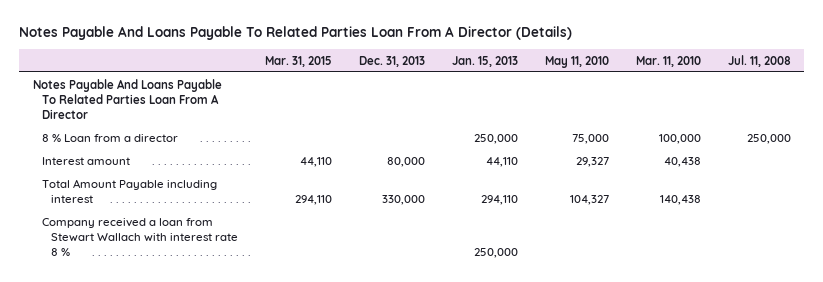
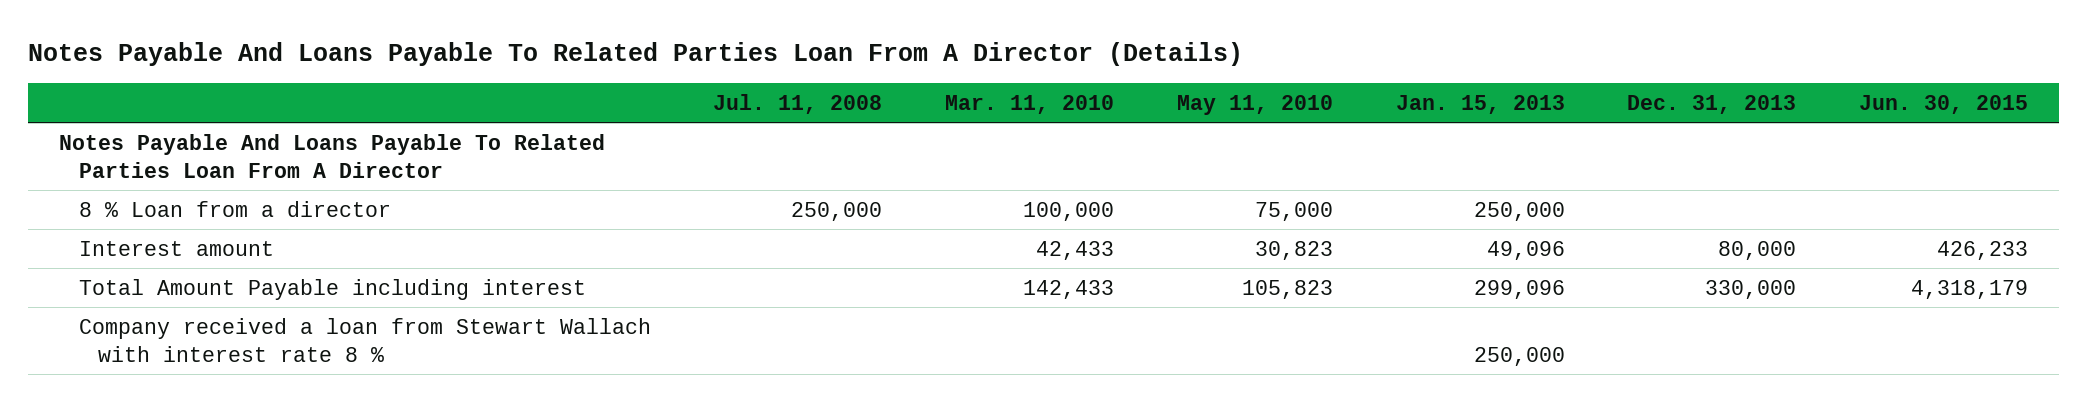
[264,55,332,67] Mar. 31, 2015 -> none
none -> [1859,94,2029,114] Jun. 30, 2015
[485,156,518,167] 44,110 -> [1486,240,1565,260] 49,096
[575,156,609,167] 29,327 -> [1254,240,1333,260] 30,823
[663,156,701,167] 40,438 -> [1036,240,1115,260] 42,433
[480,194,518,205] 294,110 -> [1473,279,1565,299] 299,096
[569,194,609,205] 104,327 -> [1241,279,1333,299] 105,823
[659,194,701,205] 140,438 -> [1023,279,1115,299] 142,433

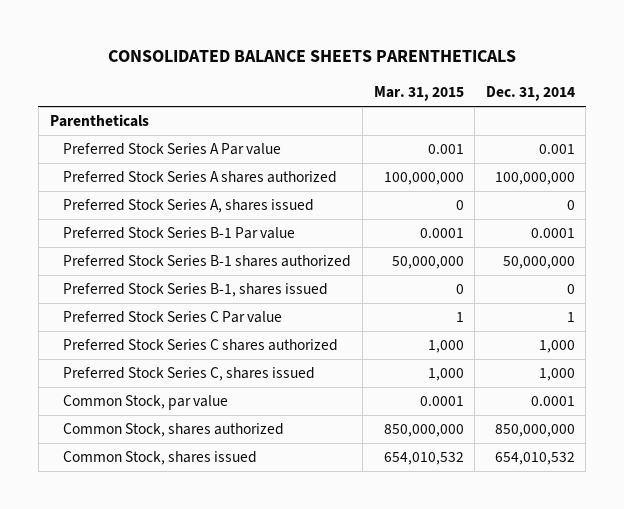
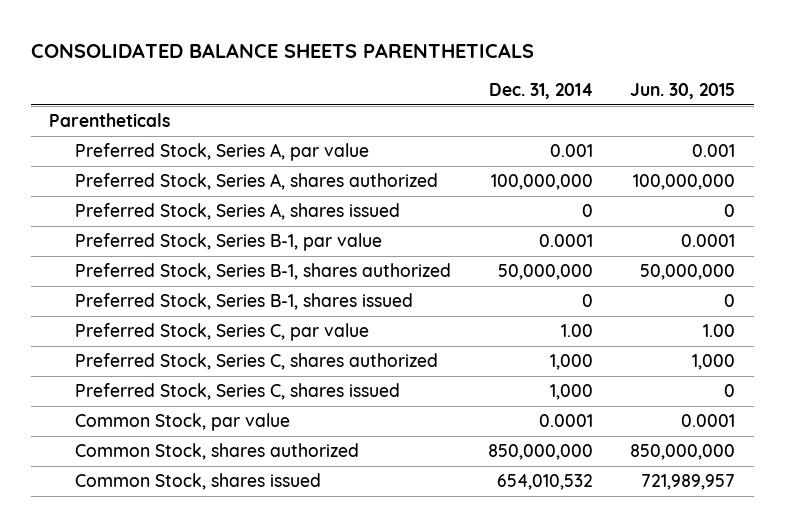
[373,86,464,102] Mar. 31, 2015 -> none
none -> [630,83,736,100] Jun. 30, 2015
[63,143,282,156] Preferred Stock Series A Par value -> [75,143,370,162] Preferred Stock, Series A, par value
[63,171,338,184] Preferred Stock Series A shares authorized -> [75,173,439,191] Preferred Stock, Series A, shares authorized
[63,199,315,214] Preferred Stock Series A, shares issued -> [75,203,401,221] Preferred Stock, Series A, shares issued
[63,227,296,240] Preferred Stock Series B-1 Par value -> [75,233,383,252] Preferred Stock, Series B-1, par value
[63,255,352,268] Preferred Stock Series B-1 shares authorized -> [75,263,452,281] Preferred Stock, Series B-1, shares authorized
[63,283,329,298] Preferred Stock Series B-1, shares issued -> [75,293,414,311] Preferred Stock, Series B-1, shares issued
[63,311,283,324] Preferred Stock Series C Par value -> [75,323,370,342] Preferred Stock, Series C, par value
[566,312,575,323] 1 -> [561,324,594,338] 1.00
[63,339,339,352] Preferred Stock Series C shares authorized -> [75,353,439,371] Preferred Stock, Series C, shares authorized
[63,367,316,382] Preferred Stock Series C, shares issued -> [75,383,401,401] Preferred Stock, Series C, shares issued

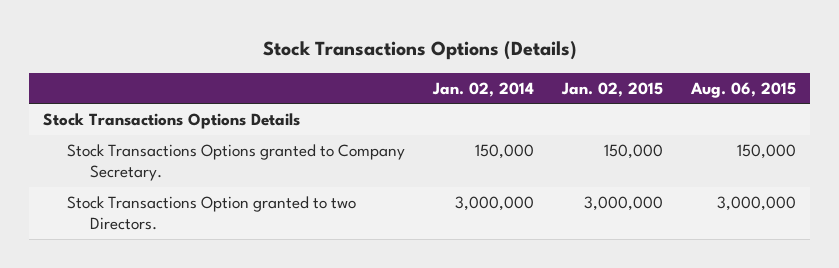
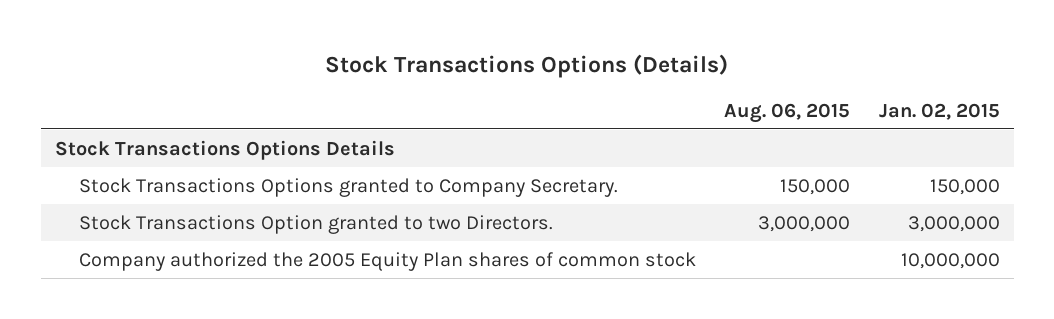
[431,81,534,97] Jan. 02, 2014 -> none
none -> [78,251,696,271] Company authorized the 2005 Equity Plan shares of common stock

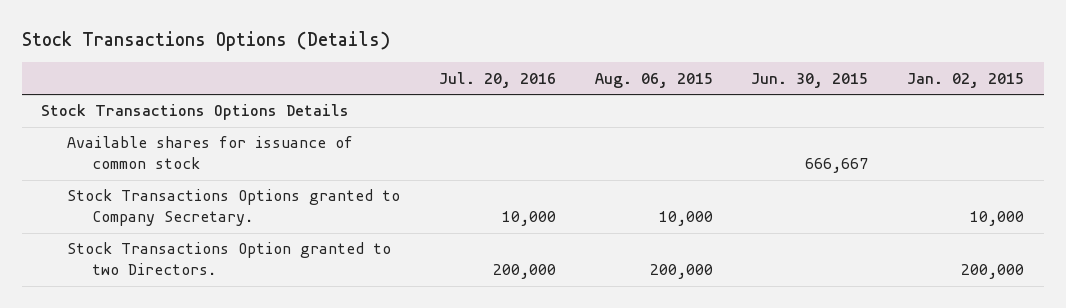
none -> [438,71,556,88] Jul. 20, 2016
none -> [751,72,869,88] Jun. 30, 2015
[78,251,696,271] Company authorized the 2005 Equity Plan shares of common stock -> none
none -> [66,136,353,170] Available shares for issuance of common stock
[780,178,851,195] 150,000 -> [658,211,713,227] 10,000
[929,178,1000,195] 150,000 -> [970,211,1025,227] 10,000
[758,215,851,232] 3,000,000 -> [649,264,713,280] 200,000
[907,215,1000,232] 3,000,000 -> [961,264,1025,280] 200,000

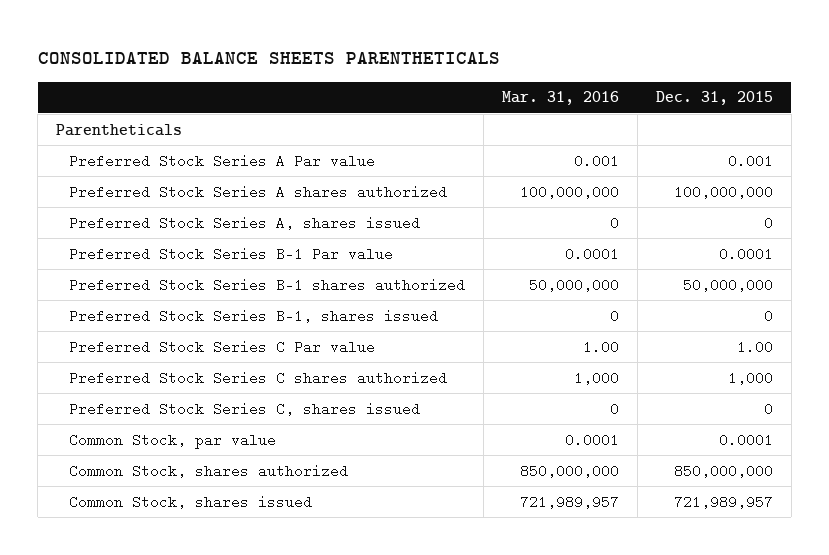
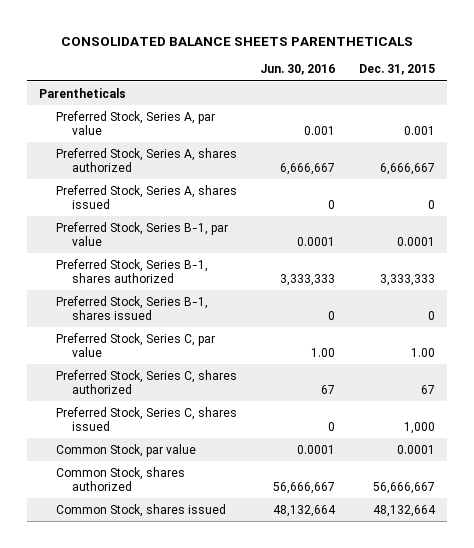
[502,91,620,106] Mar. 31, 2016 -> none
none -> [260,64,336,76] Jun. 30, 2016
[69,153,376,168] Preferred Stock Series A Par value -> [55,110,215,135] Preferred Stock, Series A, par value
[69,184,448,199] Preferred Stock Series A shares authorized -> [55,147,237,172] Preferred Stock, Series A, shares authorized
[673,184,773,199] 100,000,000 -> [380,162,436,175] 6,666,667
[69,215,421,230] Preferred Stock Series A, shares issued -> [55,184,237,209] Preferred Stock, Series A, shares issued
[69,246,394,261] Preferred Stock Series B-1 Par value -> [55,221,228,246] Preferred Stock, Series B-1, par value
[69,277,466,292] Preferred Stock Series B-1 shares authorized -> [55,258,208,283] Preferred Stock, Series B-1, shares authorized
[682,277,773,292] 50,000,000 -> [380,273,436,286] 3,333,333
[69,308,439,323] Preferred Stock Series B-1, shares issued -> [55,295,208,320] Preferred Stock, Series B-1, shares issued
[69,339,376,354] Preferred Stock Series C Par value -> [55,332,215,357] Preferred Stock, Series C, par value
[69,370,448,385] Preferred Stock Series C shares authorized -> [55,369,237,394] Preferred Stock, Series C, shares authorized
[727,370,773,385] 1,000 -> [421,384,436,394] 67
[69,401,421,416] Preferred Stock Series C, shares issued -> [55,406,237,431] Preferred Stock, Series C, shares issued
[763,401,773,416] 0 -> [404,421,436,434] 1,000
[673,463,773,478] 850,000,000 -> [373,481,436,494] 56,666,667
[673,494,773,509] 721,989,957 -> [373,504,437,517] 48,132,664

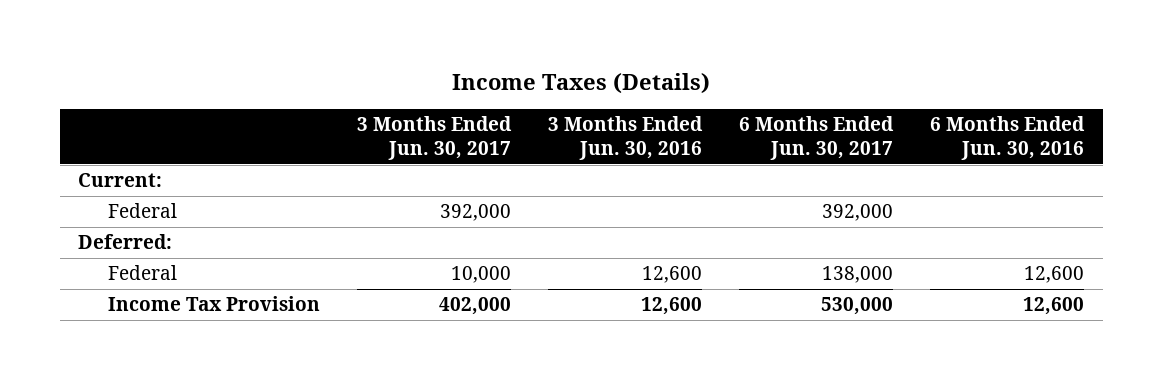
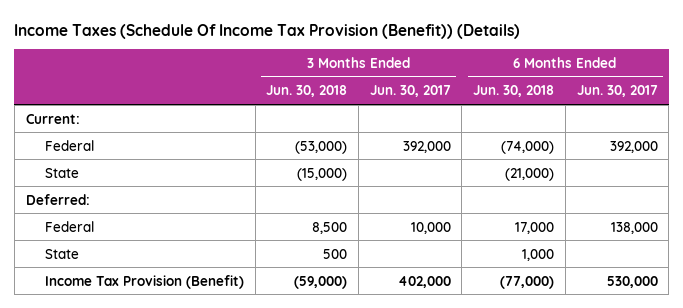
[452,72,711,94] Income Taxes (Details) -> [14,23,521,39] Income Taxes (Schedule Of Income Tax Provision (Benefit)) (Details)
[548,116,704,161] 3 Months Ended Jun. 30, 2016 -> none
[930,116,1086,161] 6 Months Ended Jun. 30, 2016 -> none
none -> [266,85,348,98] Jun. 30, 2018
none -> [473,85,555,98] Jun. 30, 2018
none -> [44,167,79,178] State
none -> [44,248,79,259] State
[107,296,320,312] Income Tax Provision -> [44,274,244,289] Income Tax Provision (Benefit)

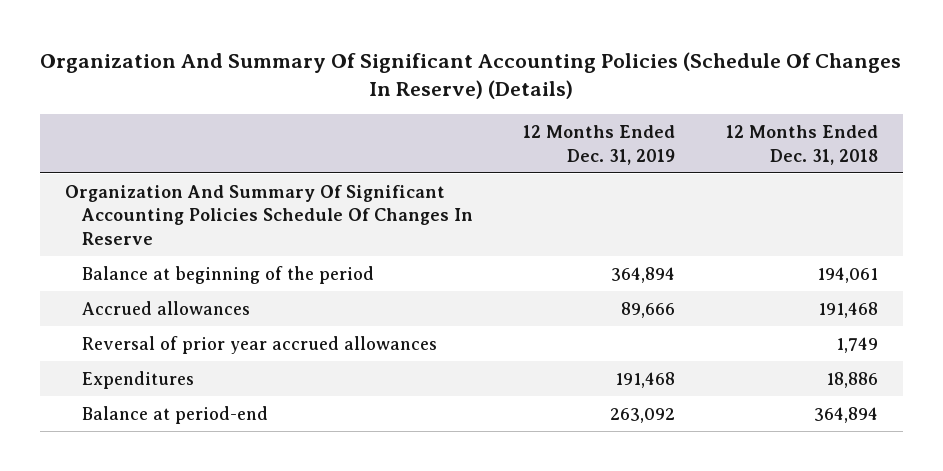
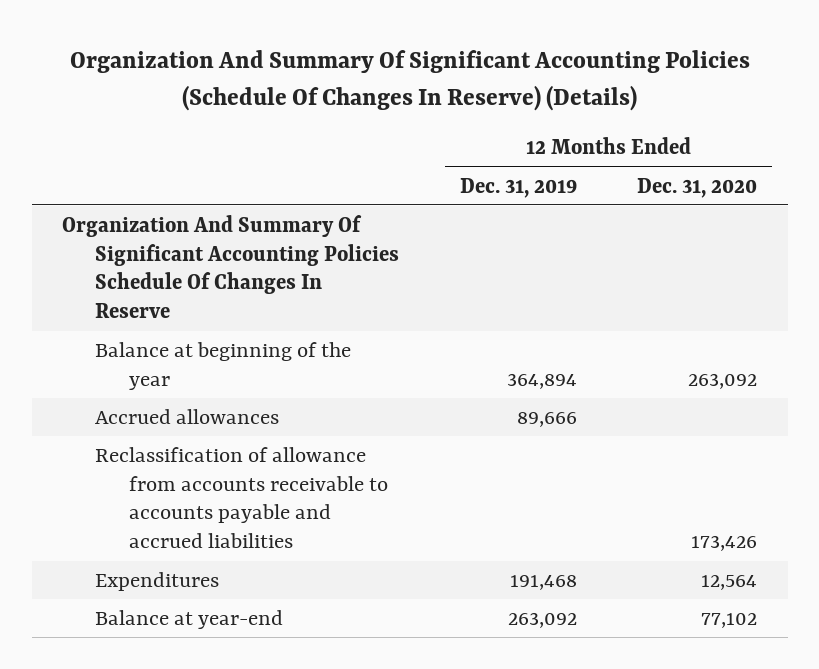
[725,125,878,165] 12 Months Ended Dec. 31, 2018 -> none
none -> [637,177,758,198] Dec. 31, 2020
[81,265,374,284] Balance at beginning of the period -> [95,341,352,390] Balance at beginning of the year
[81,335,437,354] Reversal of prior year accrued allowances -> [95,446,388,549] Reclassification of allowance from accounts receivable to accounts payable and accrued liabilities
[81,405,268,424] Balance at period-end -> [95,609,284,629] Balance at year-end

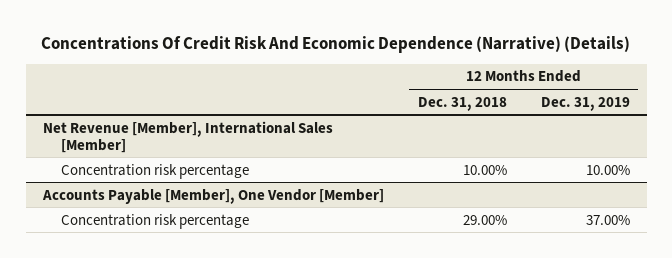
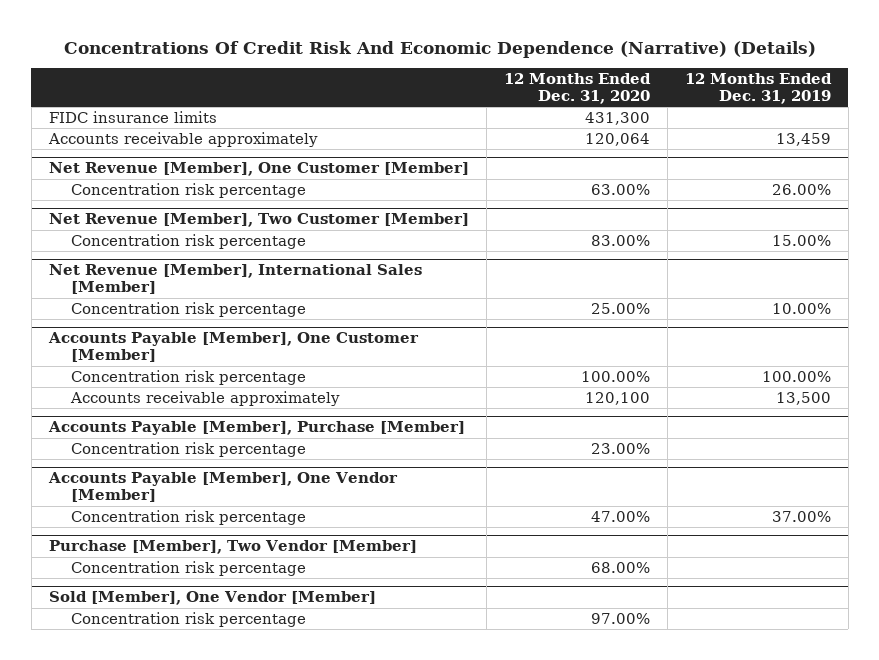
[417,96,507,111] Dec. 31, 2018 -> none
none -> [503,73,651,104] 12 Months Ended Dec. 31, 2020
none -> [48,111,217,124] FIDC insurance limits
none -> [47,132,318,148] Accounts receivable approximately
none -> [48,162,469,177] Net Revenue [Member], One Customer [Member]
none -> [71,183,307,199] Concentration risk percentage
none -> [48,213,469,228] Net Revenue [Member], Two Customer [Member]
none -> [71,234,307,250] Concentration risk percentage
none -> [47,332,419,363] Accounts Payable [Member], One Customer [Member]
none -> [71,370,307,386] Concentration risk percentage
none -> [70,391,341,407] Accounts receivable approximately
none -> [47,421,465,436] Accounts Payable [Member], Purchase [Member]
none -> [71,442,307,458] Concentration risk percentage
none -> [48,540,417,555] Purchase [Member], Two Vendor [Member]
none -> [71,561,307,577] Concentration risk percentage
none -> [48,591,376,606] Sold [Member], One Vendor [Member]
none -> [71,612,307,628] Concentration risk percentage

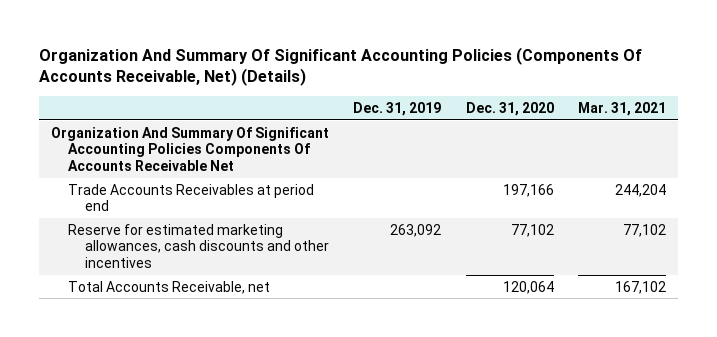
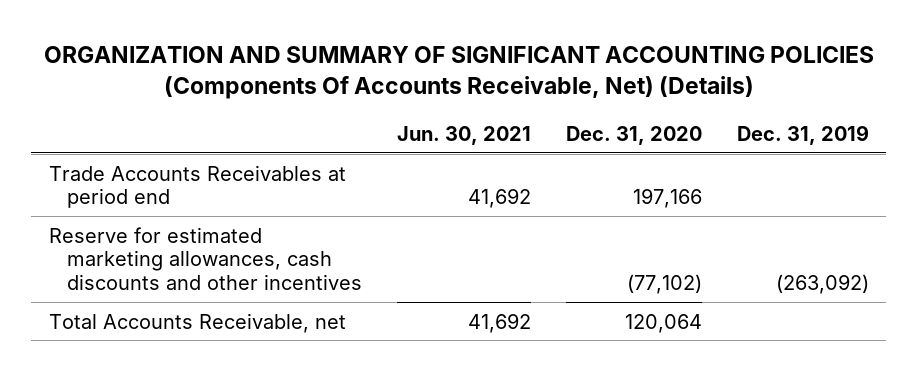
[38,46,642,87] Organization And Summary Of Significant Accounting Policies (Components Of Accounts Receivable, Net) (Details) -> [43,45,874,100] ORGANIZATION AND SUMMARY OF SIGNIFICANT ACCOUNTING POLICIES (Components Of Accounts Receivable, Net) (Details)
[577,102,666,117] Mar. 31, 2021 -> none
none -> [396,125,531,145] Jun. 30, 2021
[50,126,329,172] Organization And Summary Of Significant Accounting Policies Components Of Accounts Receivable Net -> none
[390,223,442,237] 263,092 -> [775,273,869,294] (263,092)
[510,223,554,237] 77,102 -> [626,273,702,294] (77,102)

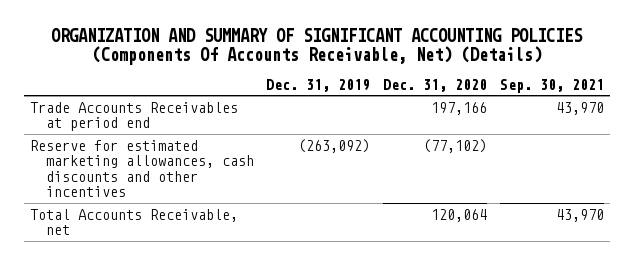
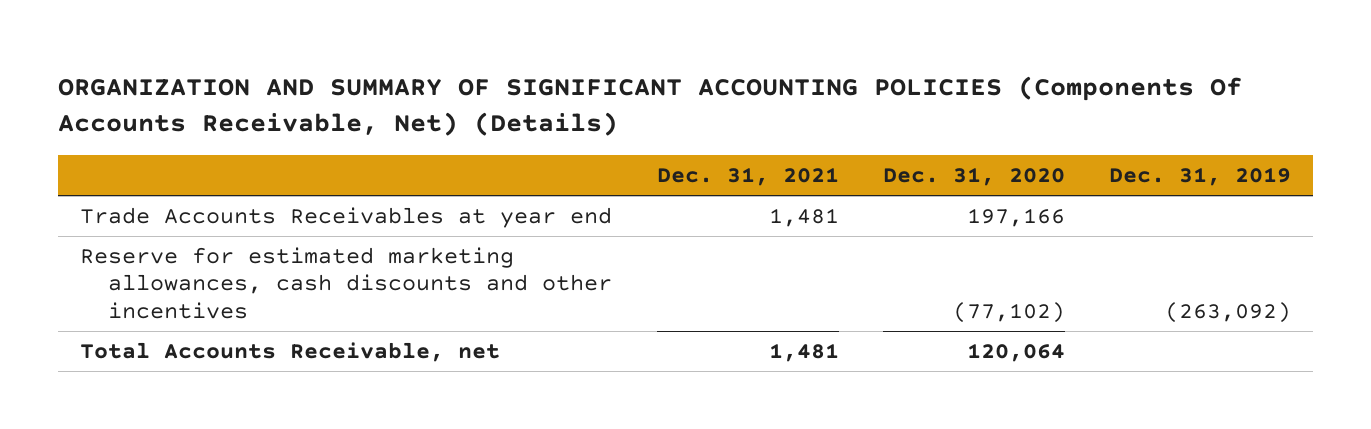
[499,78,604,93] Sep. 30, 2021 -> none
none -> [656,166,839,186] Dec. 31, 2021
[30,101,239,132] Trade Accounts Receivables at period end -> [80,207,613,229] Trade Accounts Receivables at year end

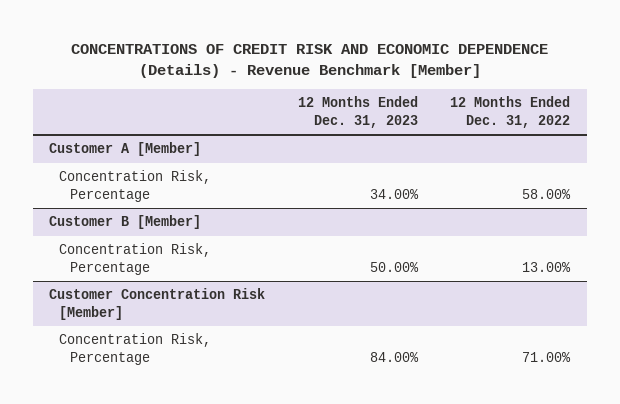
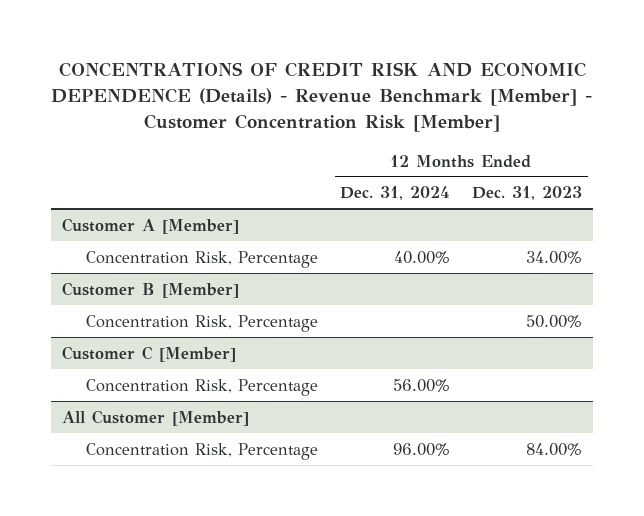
[70,44,548,79] CONCENTRATIONS OF CREDIT RISK AND ECONOMIC DEPENDENCE (Details) - Revenue Benchmark [Member] -> [50,62,592,133] CONCENTRATIONS OF CREDIT RISK AND ECONOMIC DEPENDENCE (Details) - Revenue Benchmark [Member] - Customer Concentration Risk [Member]
[450,96,571,128] 12 Months Ended Dec. 31, 2022 -> none
none -> [340,186,451,201] Dec. 31, 2024
[49,288,266,320] Customer Concentration Risk [Member] -> [61,345,236,362] Customer C [Member]
none -> [86,378,319,396] Concentration Risk, Percentage
none -> [61,409,249,426] All Customer [Member]

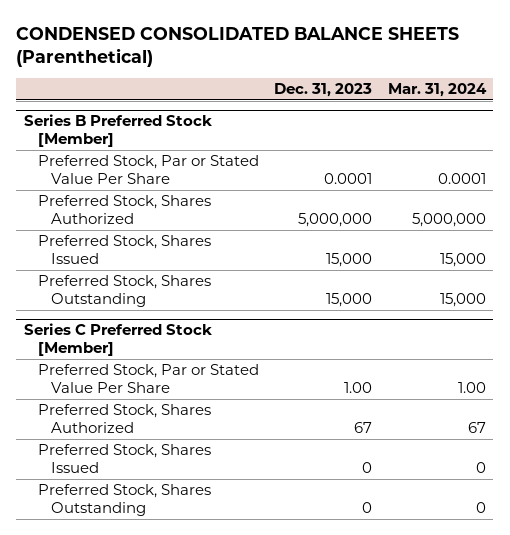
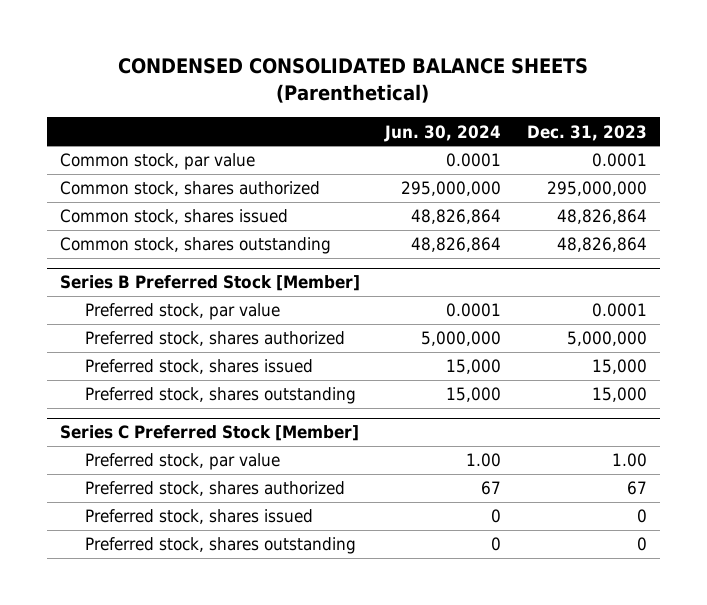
[387,83,487,98] Mar. 31, 2024 -> none
none -> [384,124,502,142] Jun. 30, 2024
none -> [59,153,255,171] Common stock, par value
none -> [59,181,320,197] Common stock, shares authorized
none -> [59,209,288,225] Common stock, shares issued
none -> [59,237,331,255] Common stock, shares outstanding
[37,155,259,185] Preferred Stock, Par or Stated Value Per Share -> [84,303,280,321] Preferred stock, par value
[37,195,211,225] Preferred Stock, Shares Authorized -> [84,331,345,347] Preferred stock, shares authorized
[37,235,211,265] Preferred Stock, Shares Issued -> [84,359,313,375] Preferred stock, shares issued
[37,275,211,308] Preferred Stock, Shares Outstanding -> [84,387,356,405] Preferred stock, shares outstanding
[37,364,259,394] Preferred Stock, Par or Stated Value Per Share -> [84,453,280,471] Preferred stock, par value
[37,404,211,434] Preferred Stock, Shares Authorized -> [84,481,345,497] Preferred stock, shares authorized
[37,444,211,474] Preferred Stock, Shares Issued -> [84,509,313,525] Preferred stock, shares issued
[37,484,211,517] Preferred Stock, Shares Outstanding -> [84,537,356,555] Preferred stock, shares outstanding

